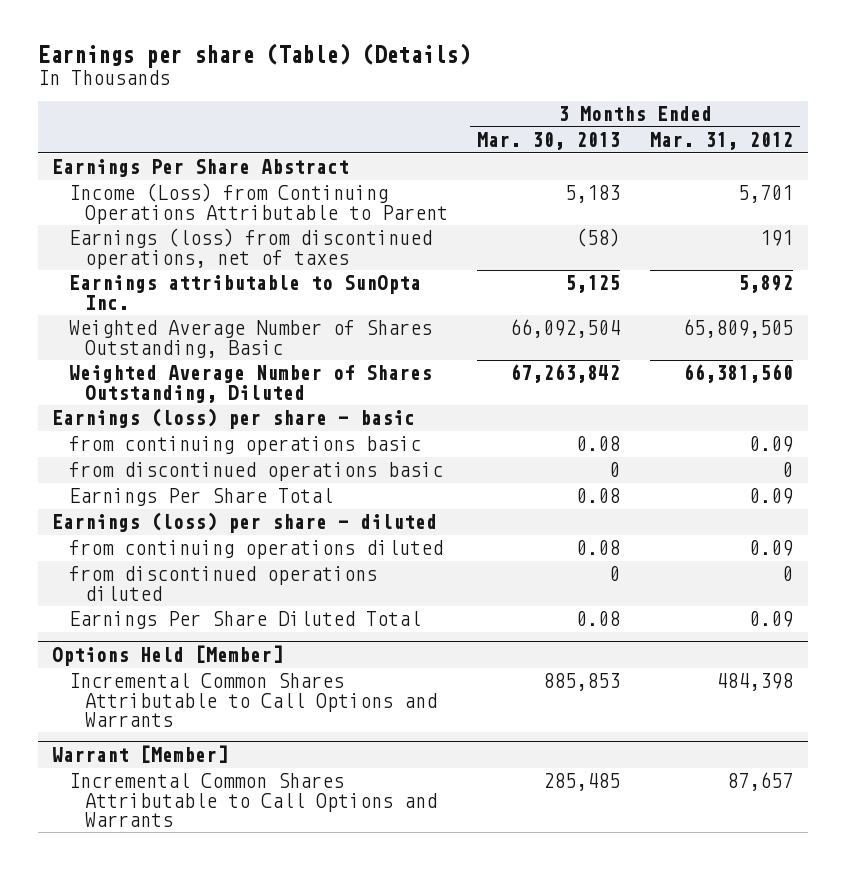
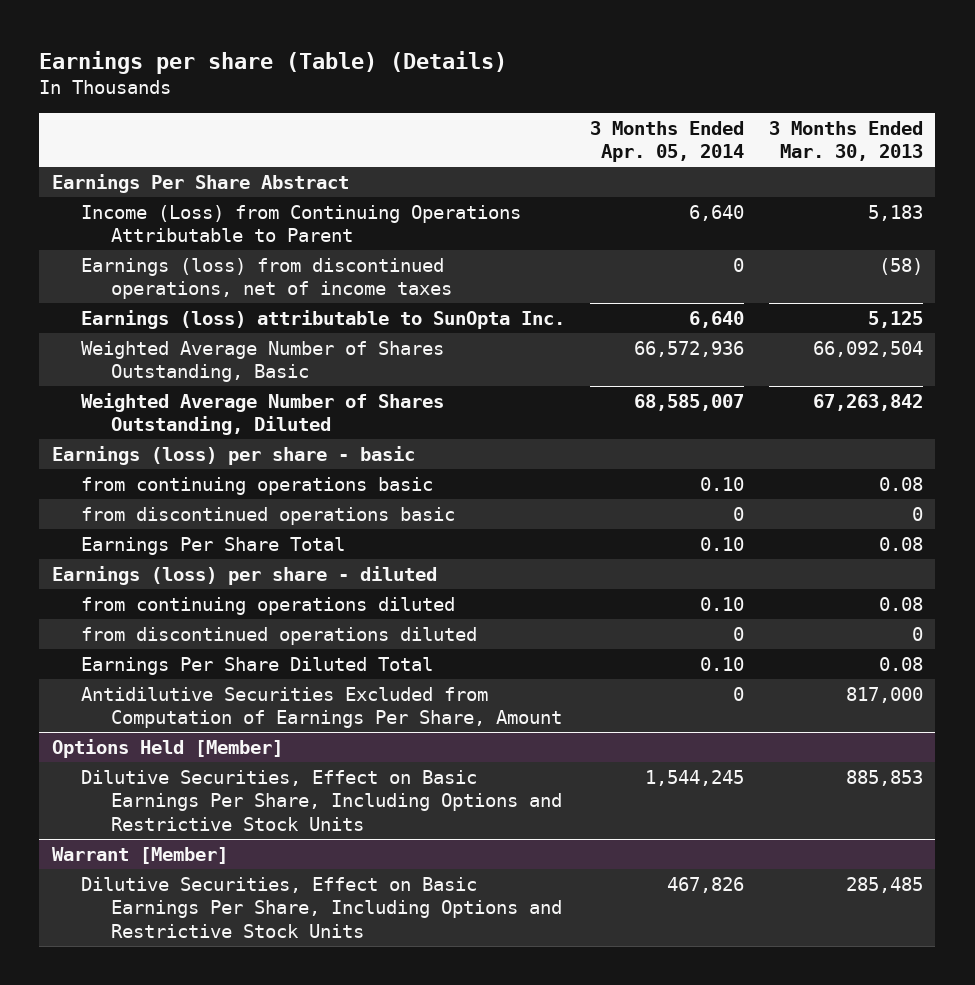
[649,132,793,151] Mar. 31, 2012 -> none
none -> [590,121,745,163] 3 Months Ended Apr. 05, 2014
[68,228,432,269] Earnings (loss) from discontinued operations, net of taxes -> [81,257,452,300] Earnings (loss) from discontinued operations, net of income taxes
[68,275,421,310] Earnings attributable to SunOpta Inc. -> [81,309,566,329] Earnings (loss) attributable to SunOpta Inc.
none -> [81,686,562,729] Antidilutive Securities Excluded from Computation of Earnings Per Share, Amount
[68,673,437,727] Incremental Common Shares Attributable to Call Options and Warrants -> [81,769,562,831] Dilutive Securities, Effect on Basic Earnings Per Share, Including Options and Restrictive Stock Units
[68,773,437,827] Incremental Common Shares Attributable to Call Options and Warrants -> [81,876,562,938] Dilutive Securities, Effect on Basic Earnings Per Share, Including Options and Restrictive Stock Units

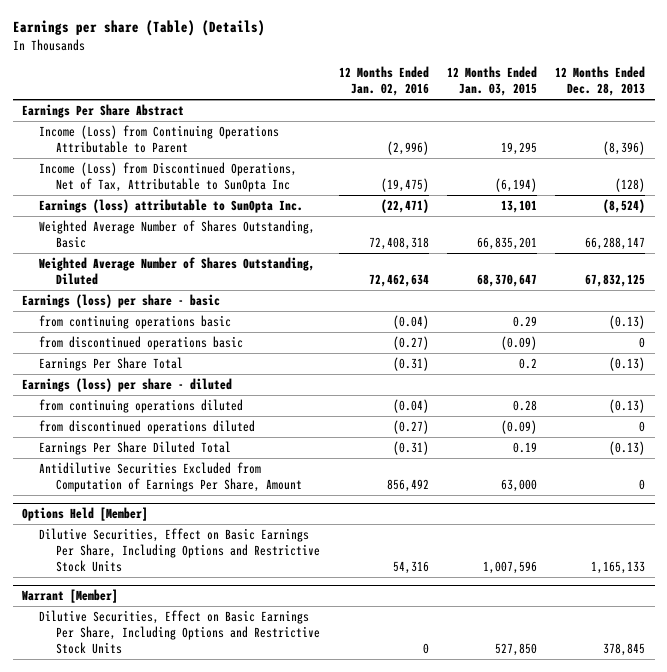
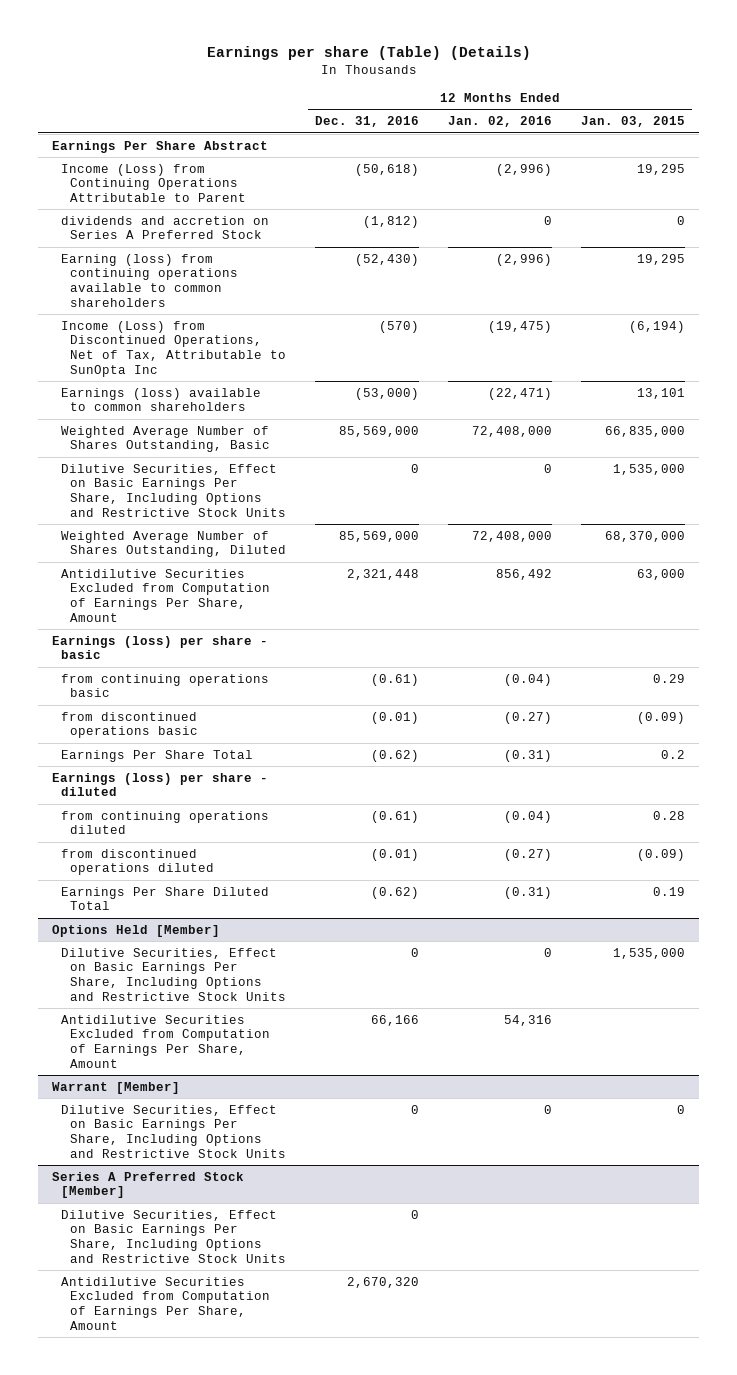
[555,66,646,97] 12 Months Ended Dec. 28, 2013 -> none
none -> [315,116,420,128] Dec. 31, 2016
none -> [61,215,270,240] dividends and accretion on Series A Preferred Stock
none -> [61,253,239,307] Earning (loss) from continuing operations available to common shareholders
[38,198,303,213] Earnings (loss) attributable to SunOpta Inc. -> [61,387,262,412] Earnings (loss) available to common shareholders
[368,236,429,250] 72,408,318 -> [472,425,553,437] 72,408,000
[476,236,537,250] 66,835,201 -> [604,425,685,437] 66,835,000
none -> [61,463,287,517] Dilutive Securities, Effect on Basic Earnings Per Share, Including Options and Restrictive Stock Units
[368,273,429,287] 72,462,634 -> [472,530,553,542] 72,408,000
[476,273,537,287] 68,370,647 -> [604,530,685,542] 68,370,000
[38,461,303,492] Antidilutive Securities Excluded from Computation of Earnings Per Share, Amount -> [61,568,271,622] Antidilutive Securities Excluded from Computation of Earnings Per Share, Amount
[392,561,429,575] 54,316 -> [544,947,553,957] 0
[482,561,537,575] 1,007,596 -> [612,947,685,959] 1,535,000
none -> [61,1014,271,1068] Antidilutive Securities Excluded from Computation of Earnings Per Share, Amount
[494,643,537,657] 527,850 -> [676,1104,685,1114] 0
none -> [52,1171,245,1199] Series A Preferred Stock [Member]
none -> [61,1209,287,1263] Dilutive Securities, Effect on Basic Earnings Per Share, Including Options and Restrictive Stock Units
none -> [61,1276,271,1330] Antidilutive Securities Excluded from Computation of Earnings Per Share, Amount

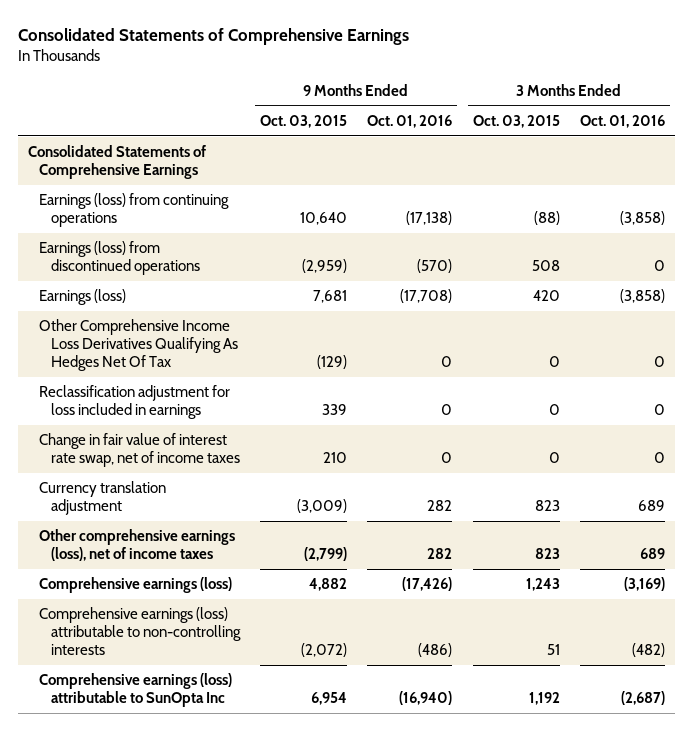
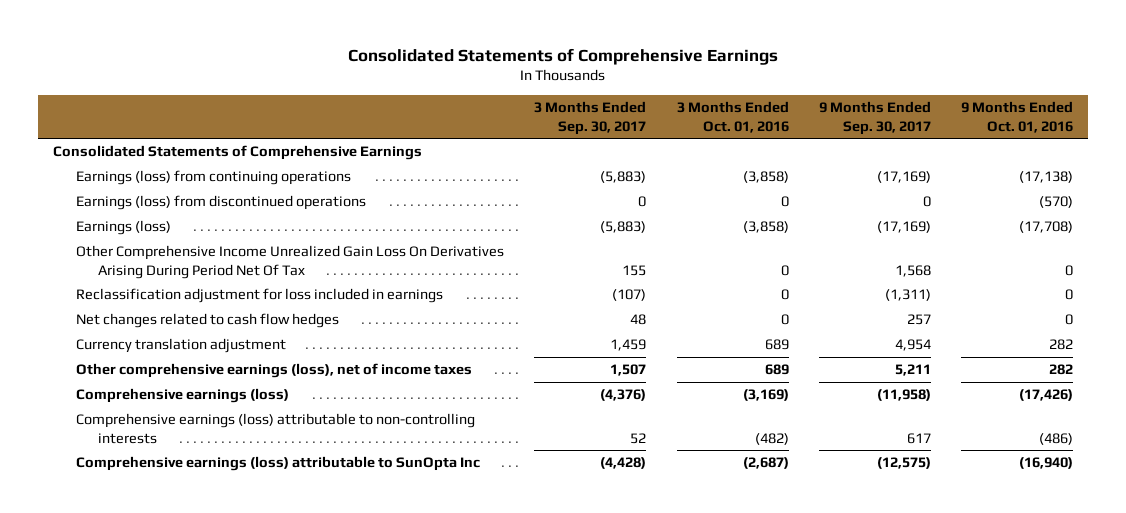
[260,115,348,129] Oct. 03, 2015 -> none
[472,115,560,129] Oct. 03, 2015 -> none
none -> [534,101,647,135] 3 Months Ended Sep. 30, 2017
none -> [818,101,931,135] 9 Months Ended Sep. 30, 2017
[39,319,238,371] Other Comprehensive Income Loss Derivatives Qualifying As Hedges Net Of Tax -> none
none -> [75,245,504,279] Other Comprehensive Income Unrealized Gain Loss On Derivatives Arising During Period Net Of Tax
[39,433,240,468] Change in fair value of interest rate swap, net of income taxes -> [75,313,339,329] Net changes related to cash flow hedges

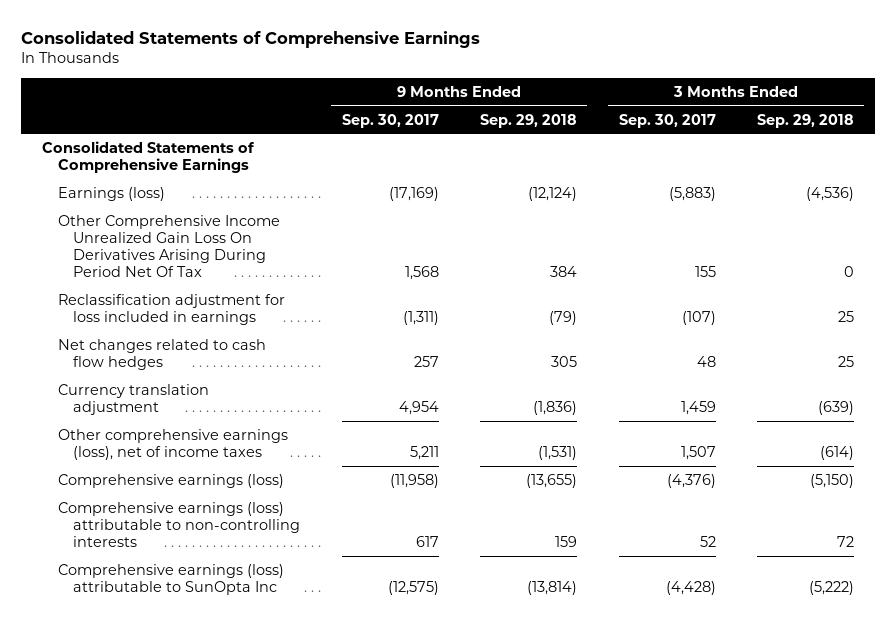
[676,101,789,133] 3 Months Ended Oct. 01, 2016 -> none
[961,101,1074,133] 9 Months Ended Oct. 01, 2016 -> none
none -> [480,113,578,128] Sep. 29, 2018
none -> [757,113,855,128] Sep. 29, 2018
[75,170,351,186] Earnings (loss) from continuing operations -> none
[75,195,366,211] Earnings (loss) from discontinued operations -> none

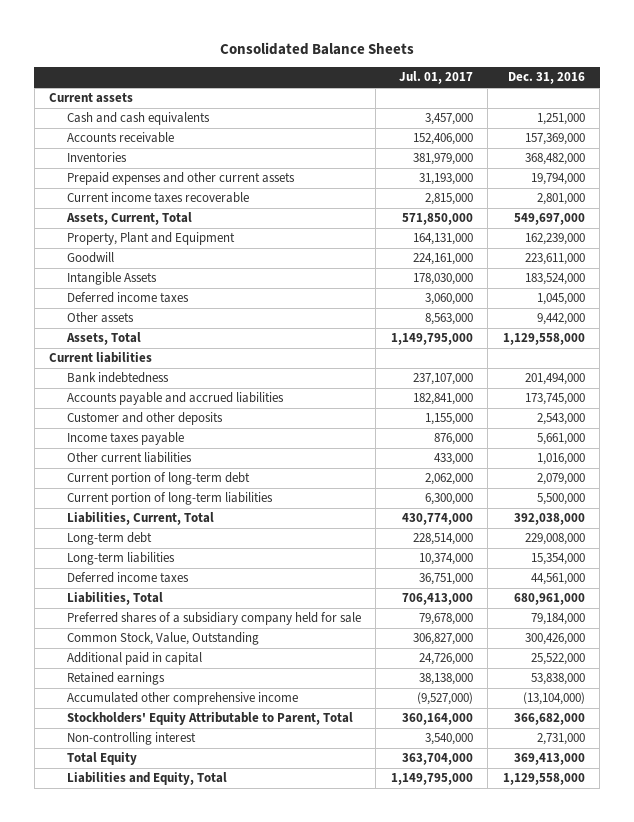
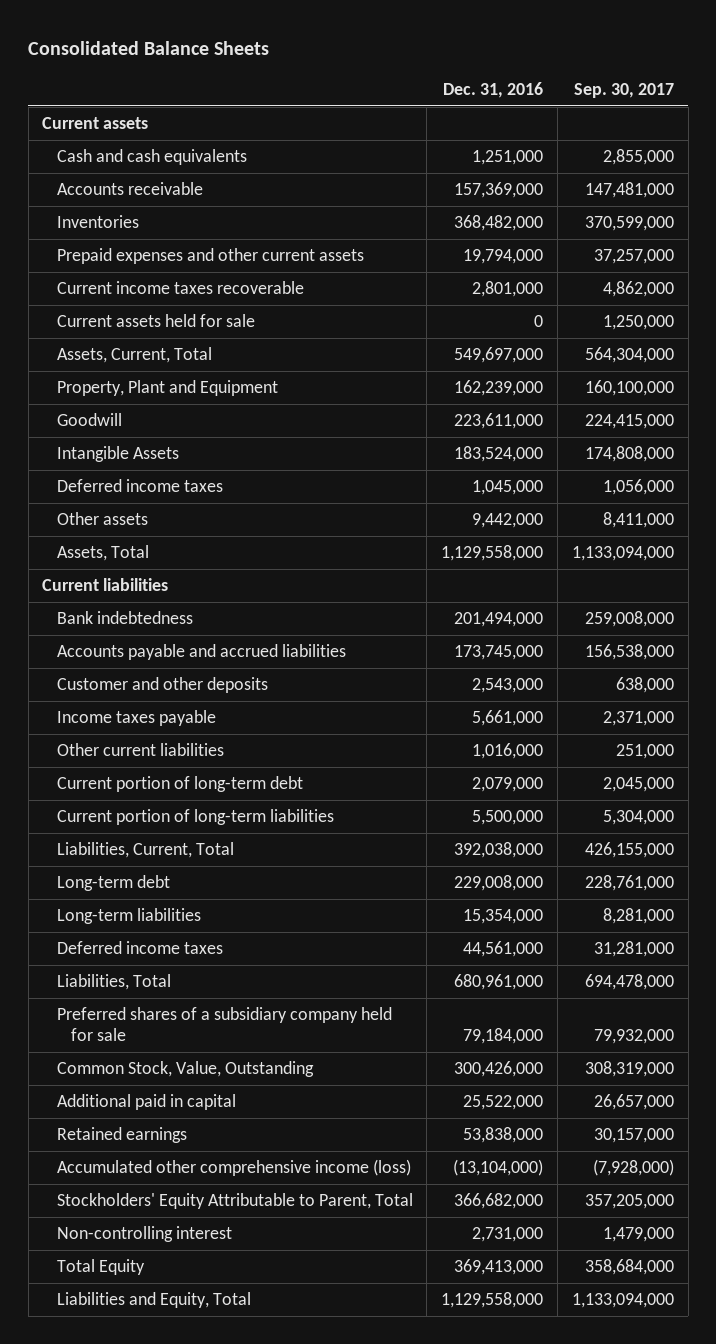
[398,71,473,85] Jul. 01, 2017 -> none
none -> [573,82,674,98] Sep. 30, 2017
none -> [56,314,255,328] Current assets held for sale
[66,692,298,706] Accumulated other comprehensive income -> [56,1159,411,1177] Accumulated other comprehensive income (loss)

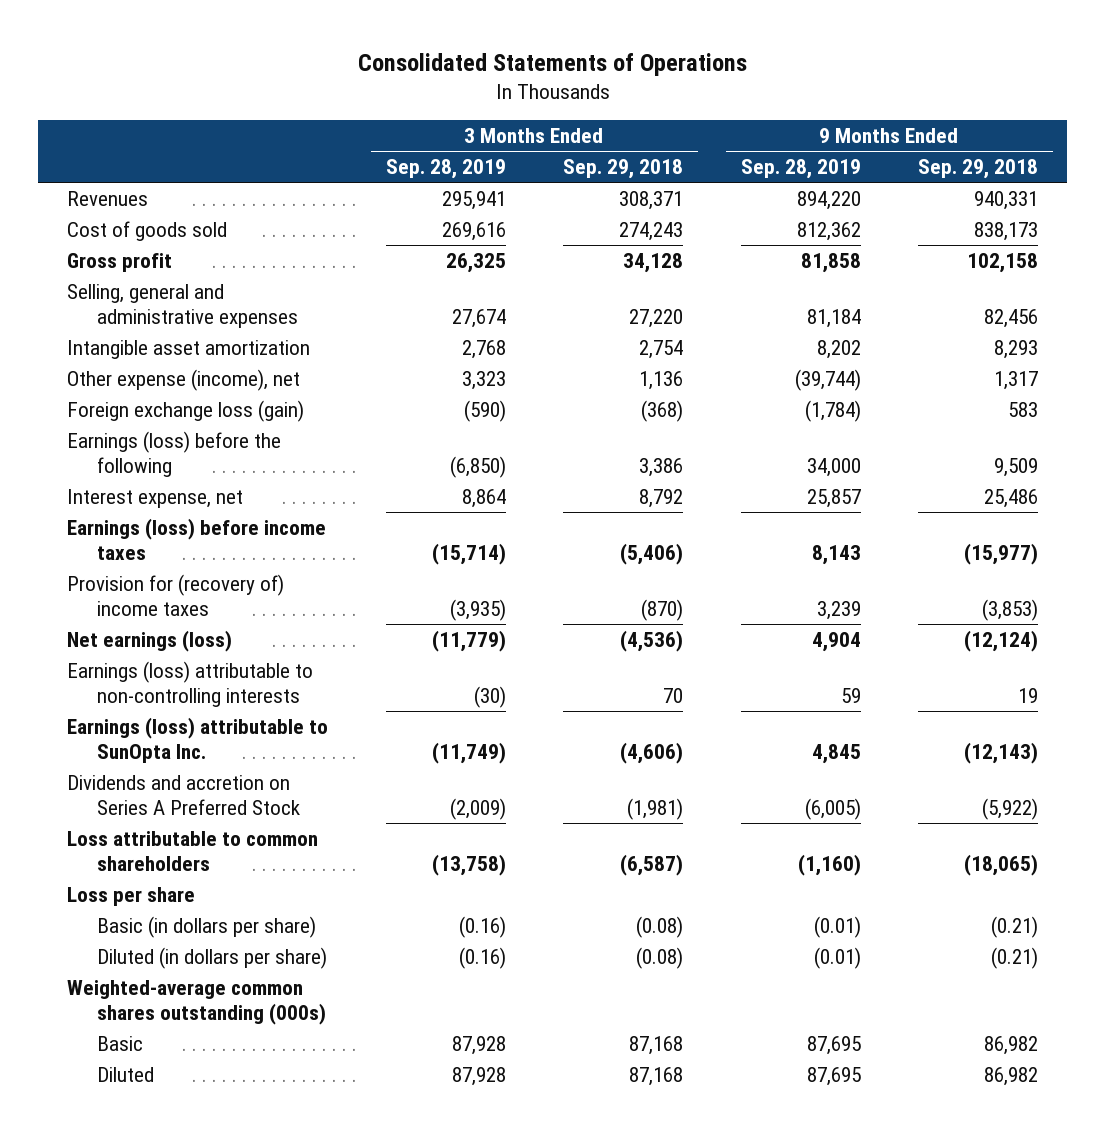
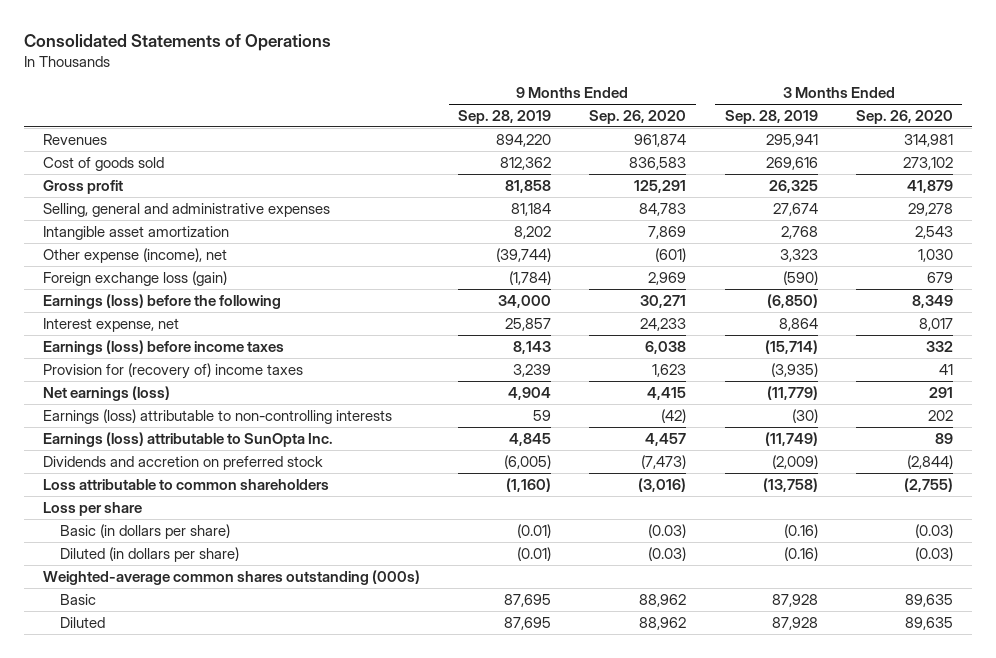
[563,159,684,180] Sep. 29, 2018 -> none
[918,159,1039,180] Sep. 29, 2018 -> none
none -> [589,109,687,124] Sep. 26, 2020
none -> [855,109,953,124] Sep. 26, 2020
[67,774,301,815] Dividends and accretion on Series A Preferred Stock -> [43,455,324,470] Dividends and accretion on preferred stock

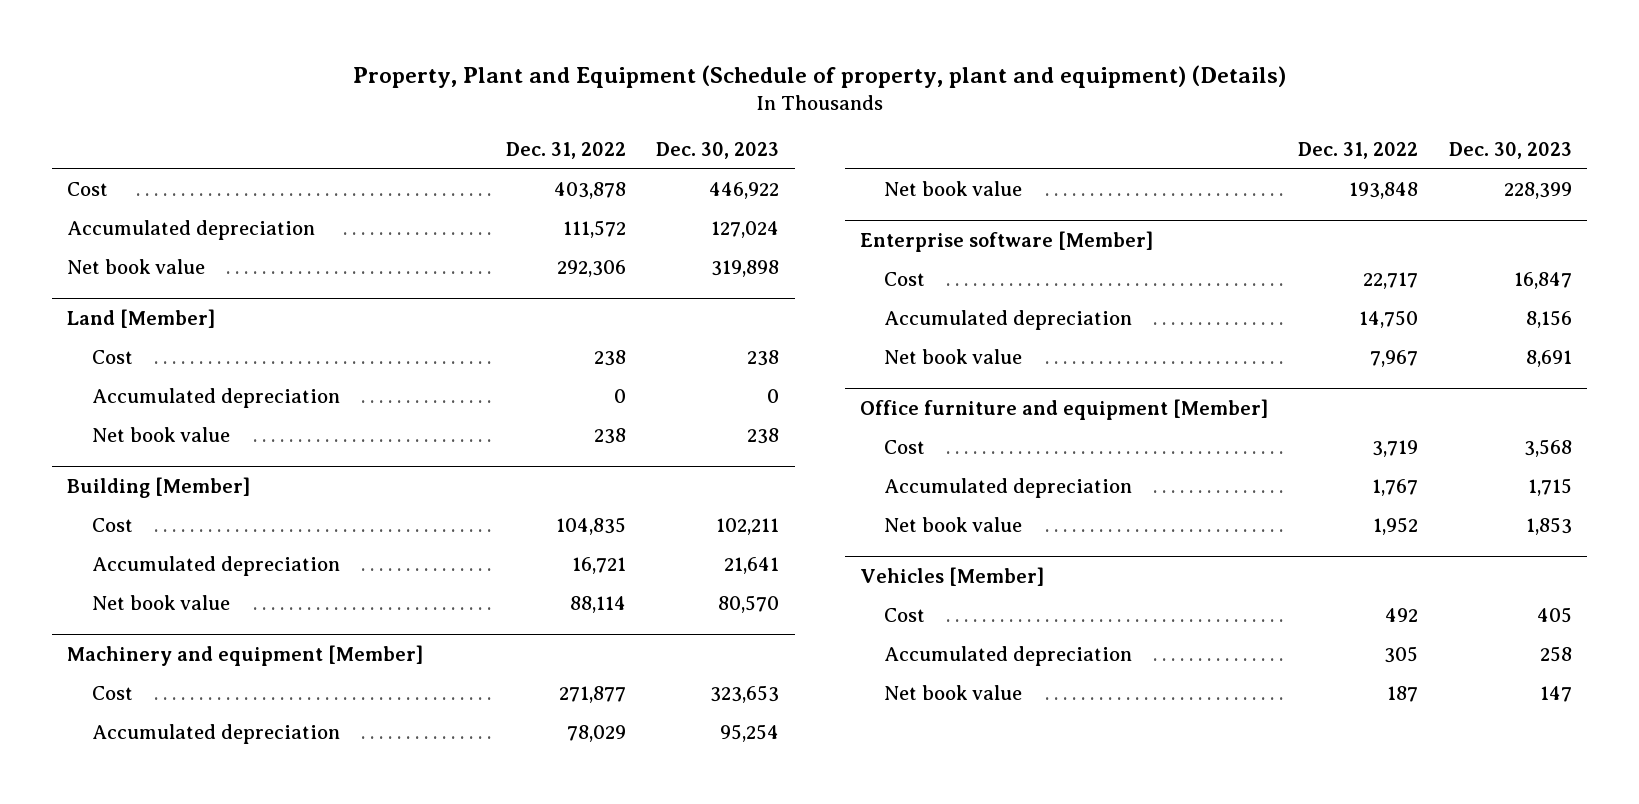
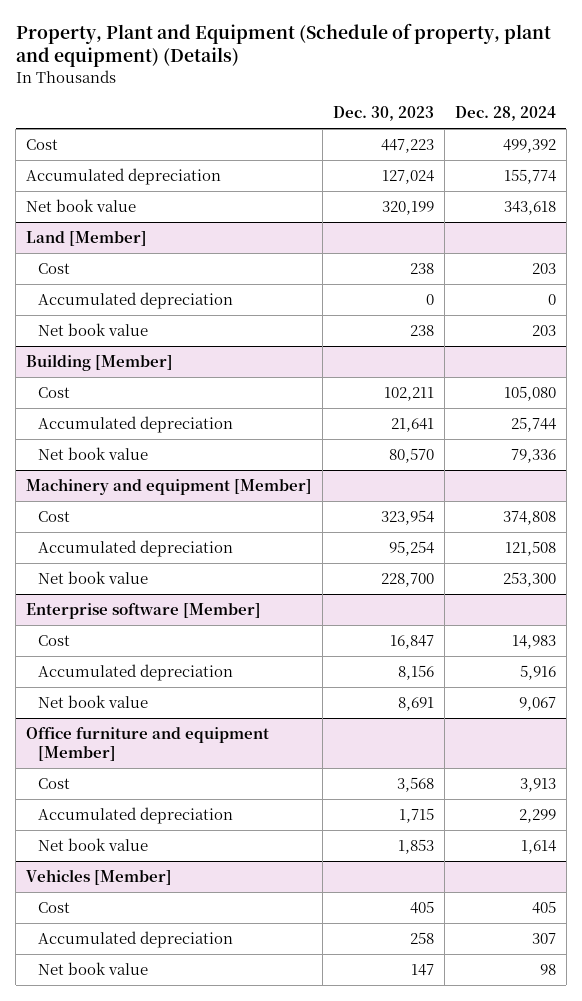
[505,142,626,160] Dec. 31, 2022 -> none
none -> [454,106,556,122] Dec. 28, 2024
[709,182,780,200] 446,922 -> [380,138,434,153] 447,223
[711,260,780,278] 319,898 -> [381,200,434,215] 320,199
[710,685,780,704] 323,653 -> [380,509,434,525] 323,954
[1503,182,1572,200] 228,399 -> [380,572,434,587] 228,700

